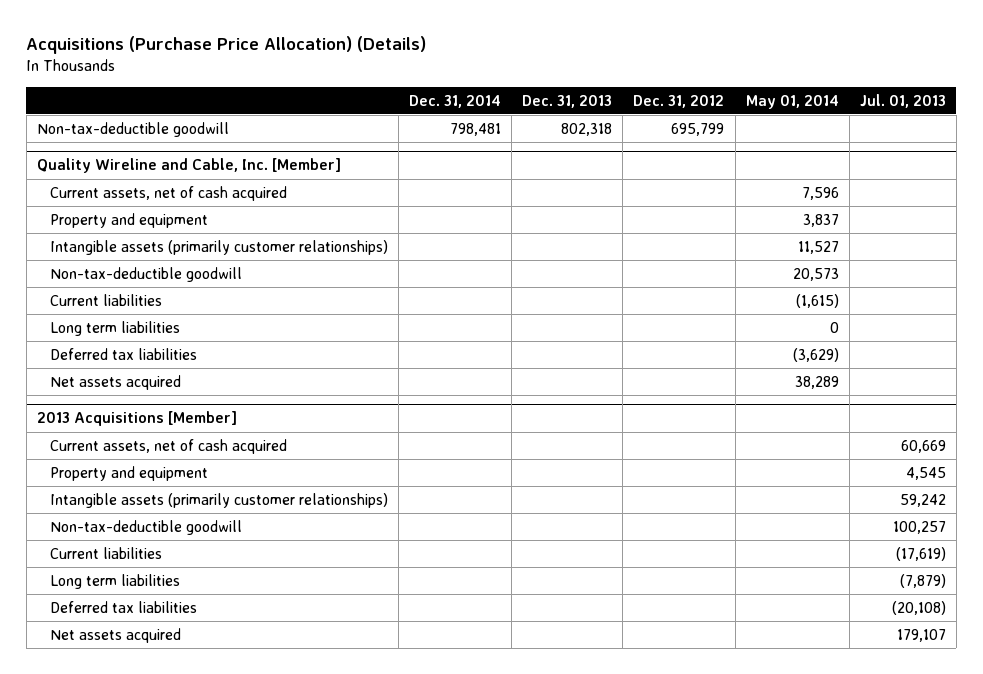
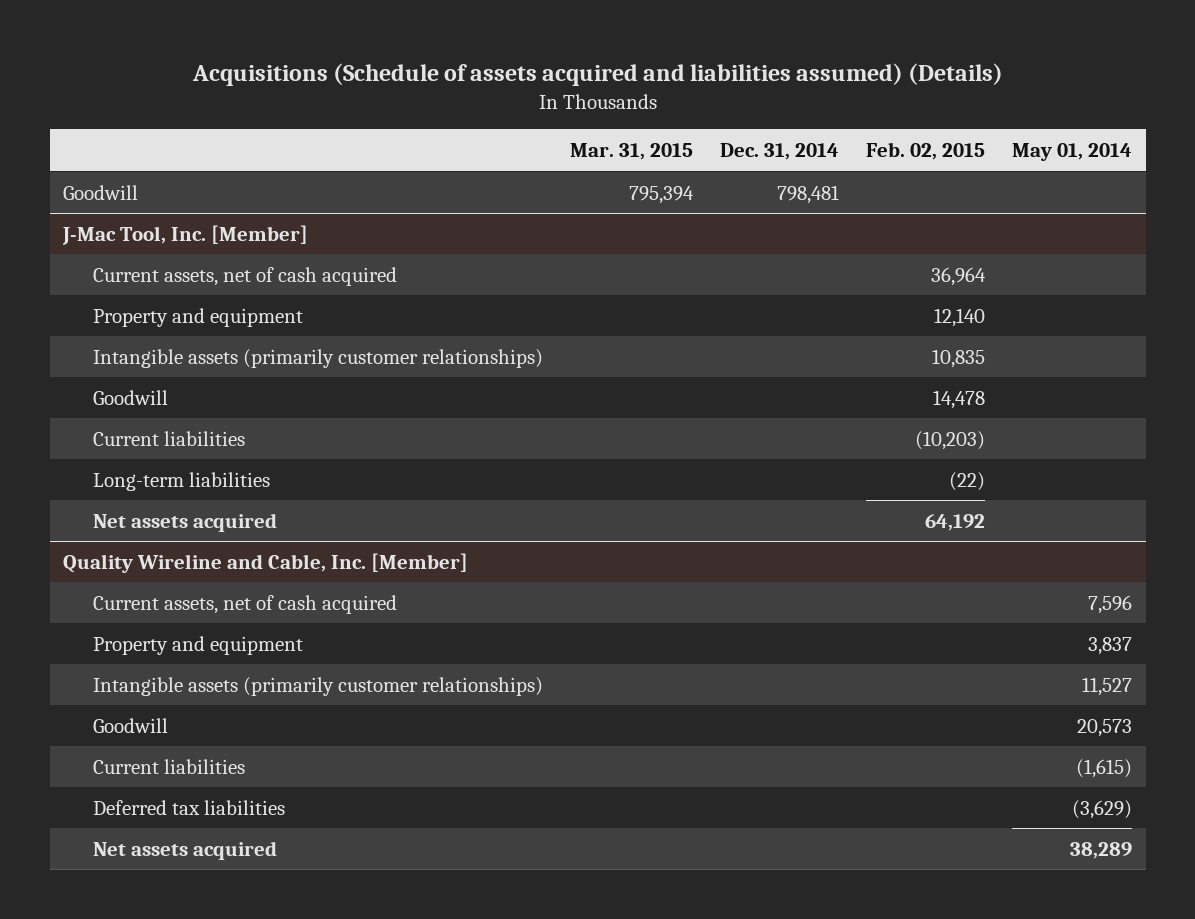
[26,36,427,55] Acquisitions (Purchase Price Allocation) (Details) -> [191,63,1003,87] Acquisitions (Schedule of assets acquired and liabilities assumed) (Details)
[522,94,613,108] Dec. 31, 2013 -> none
[633,94,725,108] Dec. 31, 2012 -> none
[859,93,946,108] Jul. 01, 2013 -> none
none -> [569,142,693,160] Mar. 31, 2015
none -> [865,141,985,160] Feb. 02, 2015
[36,121,229,137] Non-tax-deductible goodwill -> [63,184,139,200] Goodwill
none -> [62,224,309,245] J-Mac Tool, Inc. [Member]
none -> [92,266,397,286] Current assets, net of cash acquired
none -> [92,307,303,327] Property and equipment
none -> [92,348,543,368] Intangible assets (primarily customer relationships)
none -> [92,389,168,405] Goodwill
none -> [92,430,245,446] Current liabilities
none -> [92,471,270,491] Long-term liabilities
none -> [92,512,277,532] Net assets acquired
[49,266,242,282] Non-tax-deductible goodwill -> [92,717,168,733] Goodwill
[49,320,180,336] Long term liabilities -> none
[36,411,237,427] 2013 Acquisitions [Member] -> none
[49,438,287,454] Current assets, net of cash acquired -> none
[49,465,208,481] Property and equipment -> none
[49,492,388,508] Intangible assets (primarily customer relationships) -> none
[49,519,242,535] Non-tax-deductible goodwill -> none
[49,546,162,559] Current liabilities -> none
[49,573,180,589] Long term liabilities -> none
[49,600,197,613] Deferred tax liabilities -> none
[49,627,181,643] Net assets acquired -> none

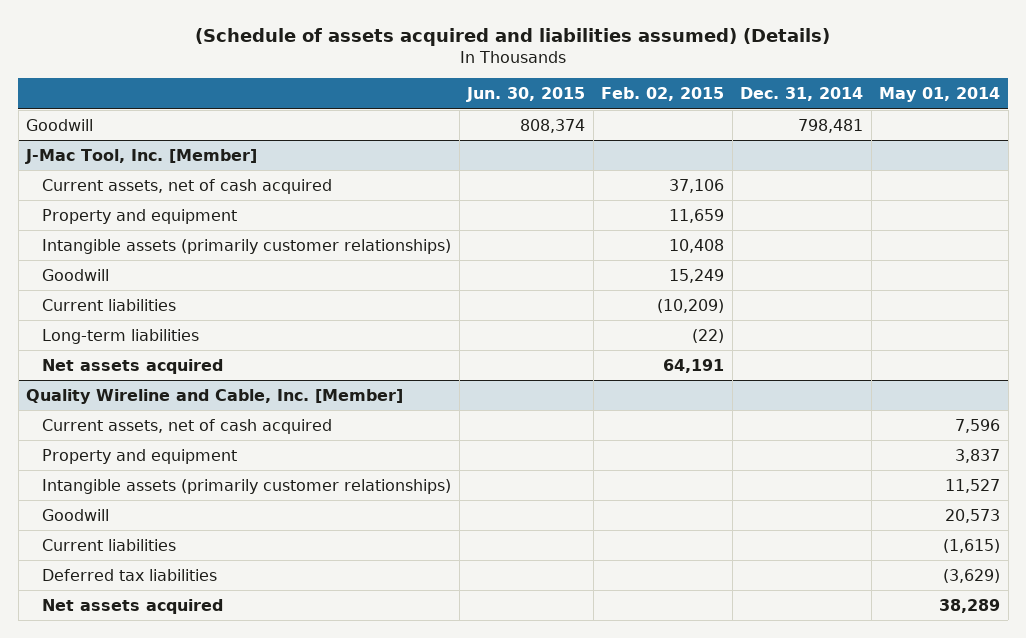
[191,63,1003,87] Acquisitions (Schedule of assets acquired and liabilities assumed) (Details) -> [195,28,831,47] (Schedule of assets acquired and liabilities assumed) (Details)
[569,142,693,160] Mar. 31, 2015 -> none
none -> [466,86,586,102] Jun. 30, 2015
[930,266,986,286] 36,964 -> [669,178,725,193] 37,106
[933,307,985,327] 12,140 -> [669,208,725,223] 11,659
[931,348,985,368] 10,835 -> [669,238,725,253] 10,408
[932,389,985,409] 14,478 -> [669,268,725,283] 15,249
[914,430,985,450] (10,203) -> [657,298,725,313] (10,209)
[924,513,985,531] 64,192 -> [663,358,725,373] 64,191

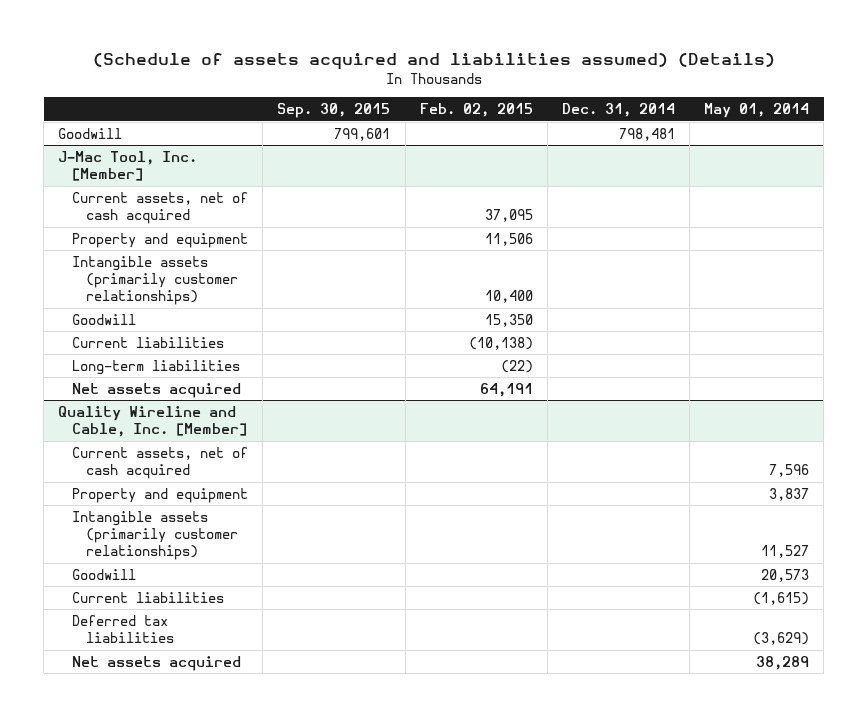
[466,86,586,102] Jun. 30, 2015 -> none
none -> [277,103,391,119] Sep. 30, 2015
[669,178,725,193] 37,106 -> [484,209,533,223] 37,095
[669,208,725,223] 11,659 -> [484,232,533,246] 11,506
[669,238,725,253] 10,408 -> [484,290,533,304] 10,400
[669,268,725,283] 15,249 -> [484,313,533,327] 15,350
[657,298,725,313] (10,209) -> [468,336,533,350] (10,138)

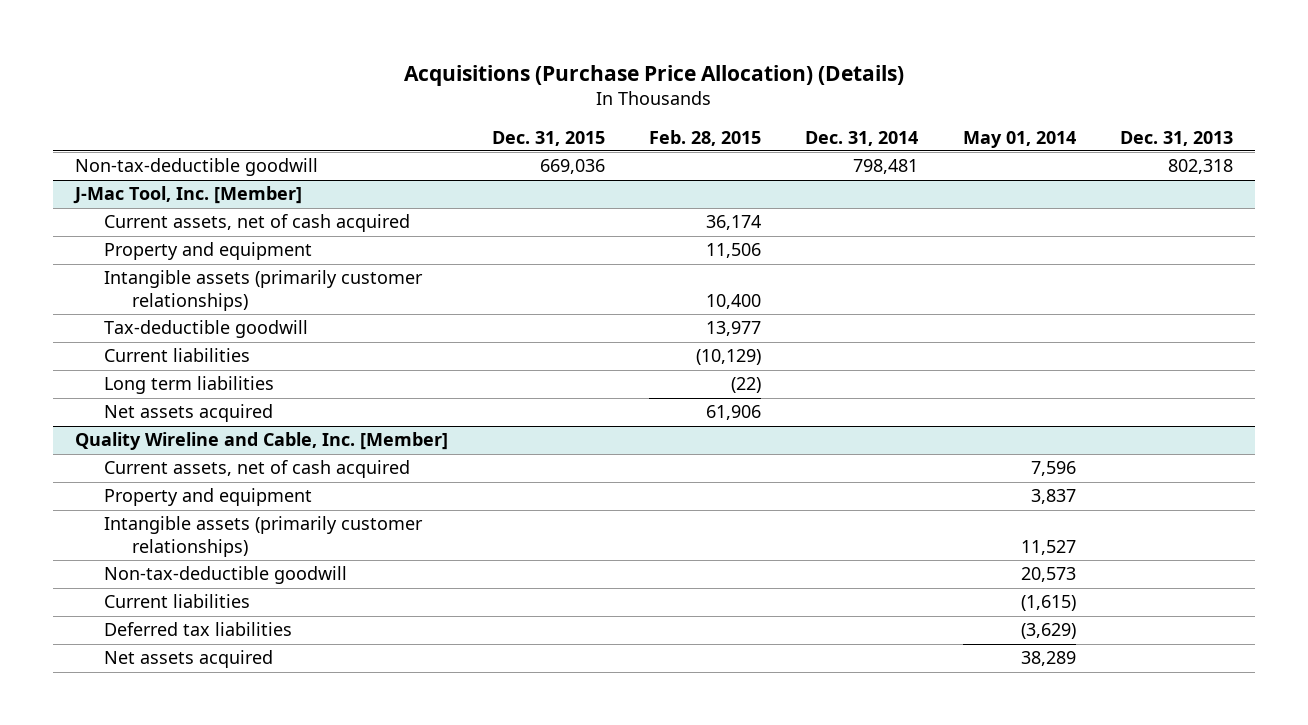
[92,52,775,70] (Schedule of assets acquired and liabilities assumed) (Details) -> [403,64,904,86] Acquisitions (Purchase Price Allocation) (Details)
[277,103,391,119] Sep. 30, 2015 -> none
[419,103,533,118] Feb. 02, 2015 -> none
none -> [491,130,605,146] Dec. 31, 2015
none -> [649,129,762,146] Feb. 28, 2015
none -> [1119,130,1233,146] Dec. 31, 2013
[58,127,123,139] Goodwill -> [74,158,318,177] Non-tax-deductible goodwill
[72,313,137,325] Goodwill -> none
none -> [103,320,308,339] Tax-deductible goodwill
[72,359,241,375] Long-term liabilities -> [103,376,274,395] Long term liabilities
[72,568,137,580] Goodwill -> [103,566,347,585] Non-tax-deductible goodwill

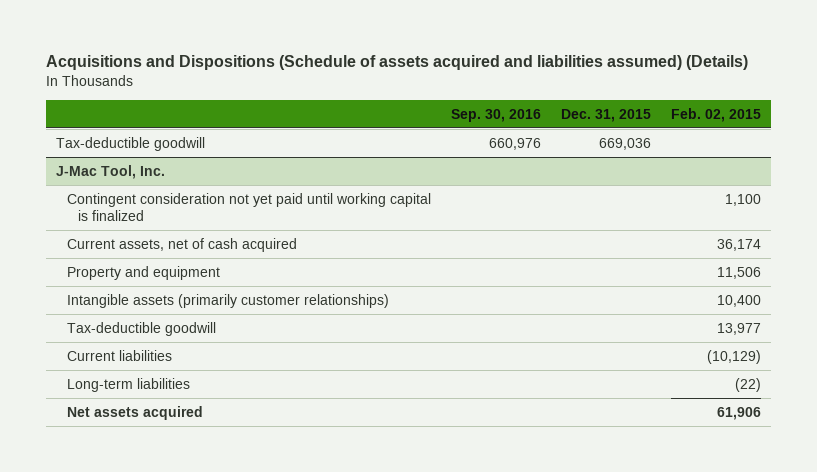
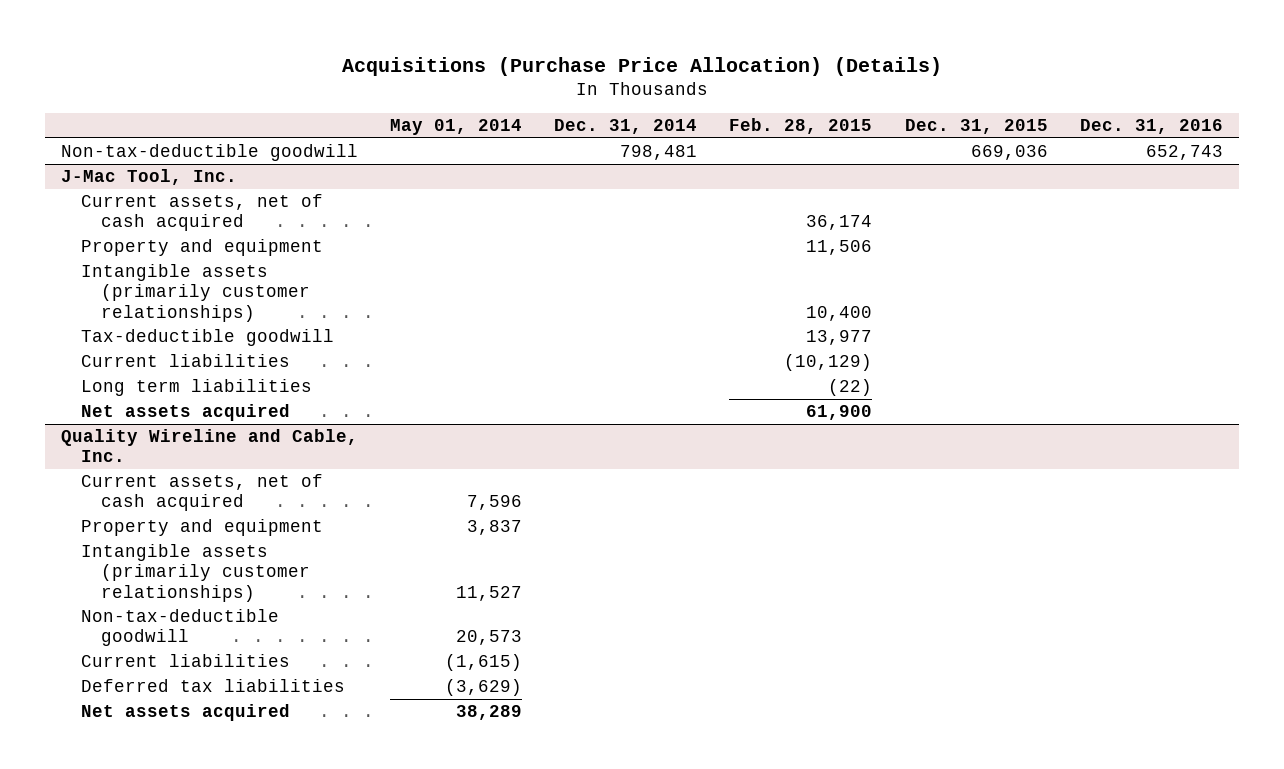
[45,55,748,71] Acquisitions and Dispositions (Schedule of assets acquired and liabilities assumed) (Details) -> [341,56,942,76] Acquisitions (Purchase Price Allocation) (Details)
[450,108,541,122] Sep. 30, 2016 -> none
[671,107,762,122] Feb. 02, 2015 -> none
none -> [390,119,523,136] May 01, 2014
none -> [554,119,698,135] Dec. 31, 2014
none -> [729,118,873,135] Feb. 28, 2015
none -> [1079,119,1223,135] Dec. 31, 2016
[56,136,206,151] Tax-deductible goodwill -> [60,144,358,162] Non-tax-deductible goodwill
[66,192,431,222] Contingent consideration not yet paid until working capital is finalized -> none
[66,377,190,392] Long-term liabilities -> [80,379,312,397] Long term liabilities
none -> [60,429,358,463] Quality Wireline and Cable, Inc.
none -> [80,474,323,512] Current assets, net of cash acquired
none -> [80,519,323,537] Property and equipment
none -> [80,544,311,602] Intangible assets (primarily customer relationships)
none -> [80,609,279,647] Non-tax-deductible goodwill
none -> [80,654,290,668] Current liabilities
none -> [80,679,345,693] Deferred tax liabilities
none -> [80,704,290,722] Net assets acquired

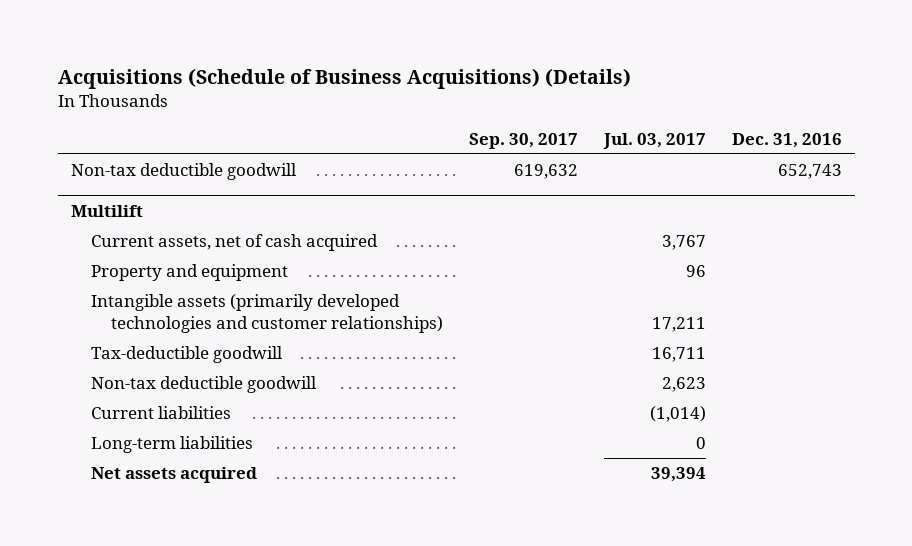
[341,56,942,76] Acquisitions (Purchase Price Allocation) (Details) -> [57,68,631,90] Acquisitions (Schedule of Business Acquisitions) (Details)
[390,119,523,136] May 01, 2014 -> none
[554,119,698,135] Dec. 31, 2014 -> none
[729,118,873,135] Feb. 28, 2015 -> none
[904,119,1048,135] Dec. 31, 2015 -> none
none -> [468,132,578,149] Sep. 30, 2017
none -> [602,132,706,149] Jul. 03, 2017
[60,169,237,186] J-Mac Tool, Inc. -> none
[80,194,323,232] Current assets, net of cash acquired -> none
[80,239,323,257] Property and equipment -> none
[80,264,311,322] Intangible assets (primarily customer relationships) -> none
[80,329,334,347] Tax-deductible goodwill -> none
[80,354,290,368] Current liabilities -> none
[80,379,312,397] Long term liabilities -> none
[80,404,290,422] Net assets acquired -> none
[60,429,358,463] Quality Wireline and Cable, Inc. -> none
[80,474,323,512] Current assets, net of cash acquired -> none
[80,519,323,537] Property and equipment -> none
[80,544,311,602] Intangible assets (primarily customer relationships) -> none
[80,609,279,647] Non-tax-deductible goodwill -> none
[80,654,290,668] Current liabilities -> none
[80,679,345,693] Deferred tax liabilities -> none
[80,704,290,722] Net assets acquired -> none
[60,144,358,162] Non-tax-deductible goodwill -> [70,162,297,180] Non-tax deductible goodwill
none -> [70,204,143,217] Multilift
none -> [90,233,378,251] Current assets, net of cash acquired
none -> [90,263,288,281] Property and equipment
none -> [90,293,443,333] Intangible assets (primarily developed technologies and customer relationships)
none -> [90,345,283,363] Tax-deductible goodwill
none -> [90,375,317,393] Non-tax deductible goodwill
none -> [90,405,231,419] Current liabilities
none -> [90,435,253,453] Long-term liabilities
none -> [90,466,257,483] Net assets acquired

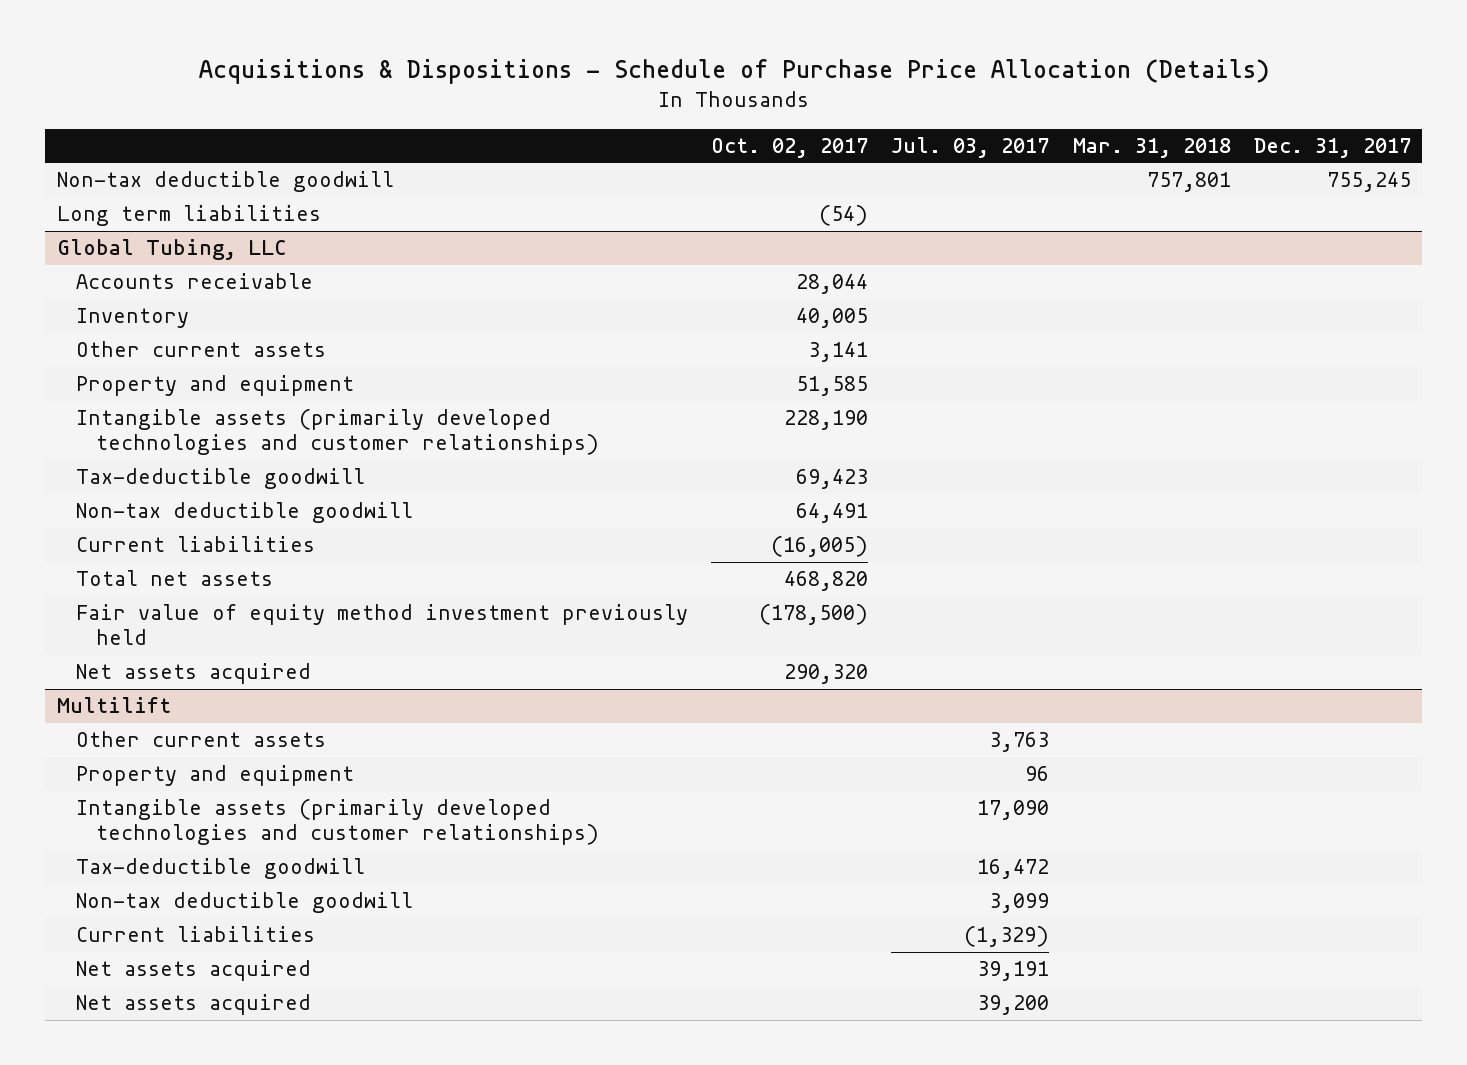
[57,68,631,90] Acquisitions (Schedule of Business Acquisitions) (Details) -> [198,59,1269,85] Acquisitions & Dispositions - Schedule of Purchase Price Allocation (Details)
[468,132,578,149] Sep. 30, 2017 -> none
[731,132,842,148] Dec. 31, 2016 -> none
none -> [711,137,869,158] Oct. 02, 2017
none -> [1072,137,1231,158] Mar. 31, 2018
none -> [1253,137,1411,158] Dec. 31, 2017
none -> [56,205,321,227] Long term liabilities
none -> [56,239,286,261] Global Tubing, LLC
none -> [76,273,314,290] Accounts receivable
none -> [76,308,190,329] Inventory
none -> [76,341,327,358] Other current assets
none -> [76,375,355,397] Property and equipment
none -> [76,409,599,456] Intangible assets (primarily developed technologies and customer relationships)
none -> [76,468,366,490] Tax-deductible goodwill
none -> [76,502,414,524] Non-tax deductible goodwill
none -> [76,536,316,553] Current liabilities
none -> [76,570,274,587] Total net assets
none -> [76,604,689,646] Fair value of equity method investment previously held
none -> [76,663,312,685] Net assets acquired
[90,233,378,251] Current assets, net of cash acquired -> [76,731,327,748] Other current assets
[661,234,706,250] 3,767 -> [989,732,1050,753] 3,763
[90,435,253,453] Long-term liabilities -> none
[651,316,706,332] 17,211 -> [977,800,1050,821] 17,090
[651,346,706,362] 16,711 -> [977,859,1050,880] 16,472
[661,376,706,392] 2,623 -> [989,893,1050,914] 3,099
[649,405,706,422] (1,014) -> [964,926,1050,948] (1,329)
[650,466,706,482] 39,394 -> [977,961,1050,982] 39,191
none -> [76,994,312,1016] Net assets acquired

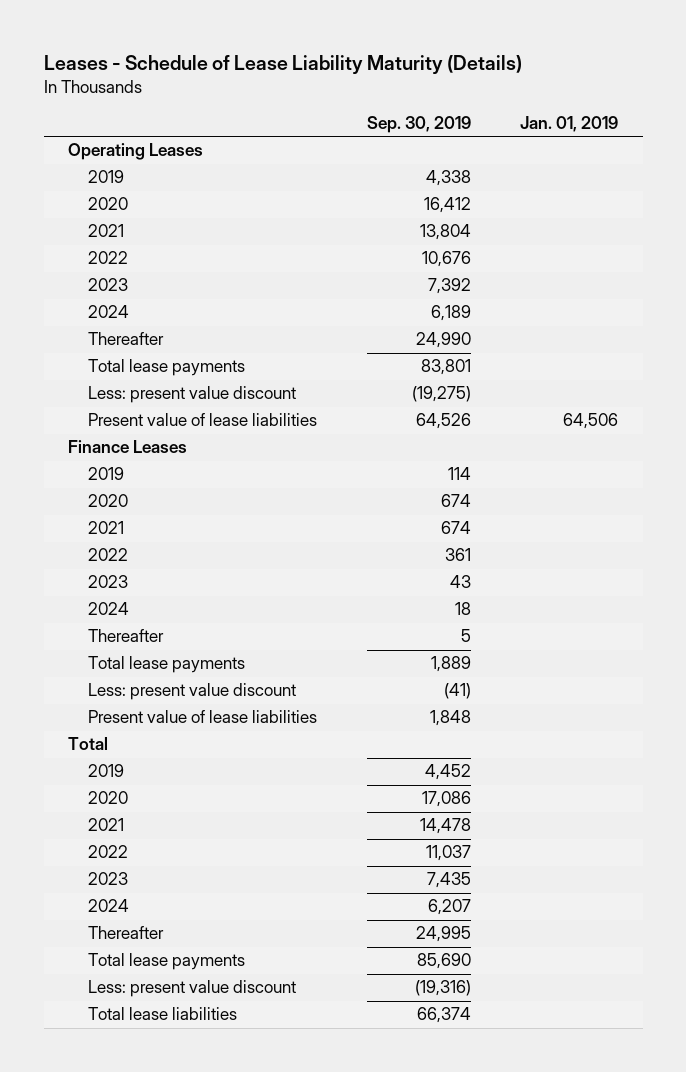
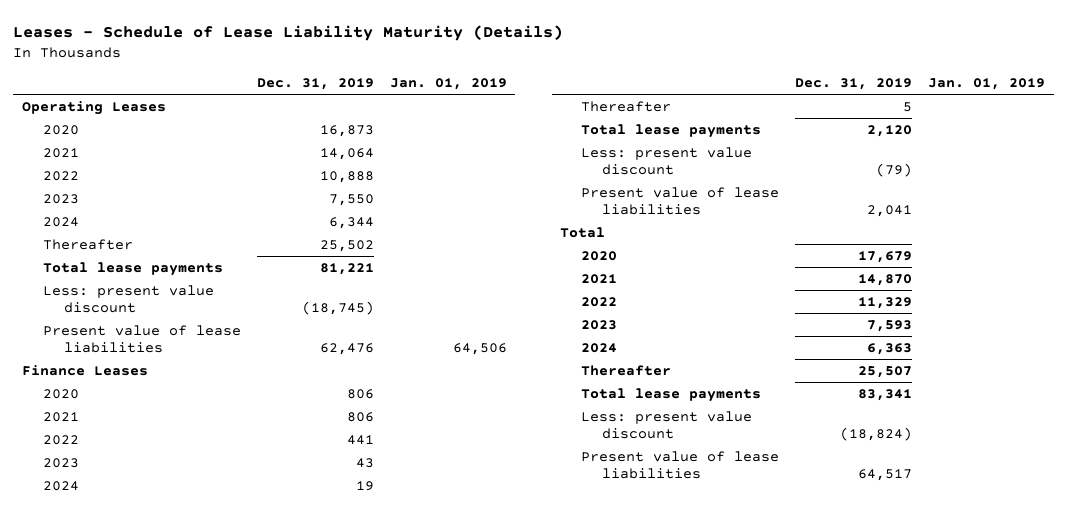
[366,116,471,134] Sep. 30, 2019 -> none
none -> [256,78,374,91] Dec. 31, 2019
[88,170,125,184] 2019 -> none
[88,467,125,481] 2019 -> none
[88,764,125,778] 2019 -> none
[88,1007,238,1021] Total lease liabilities -> [581,450,780,480] Present value of lease liabilities

